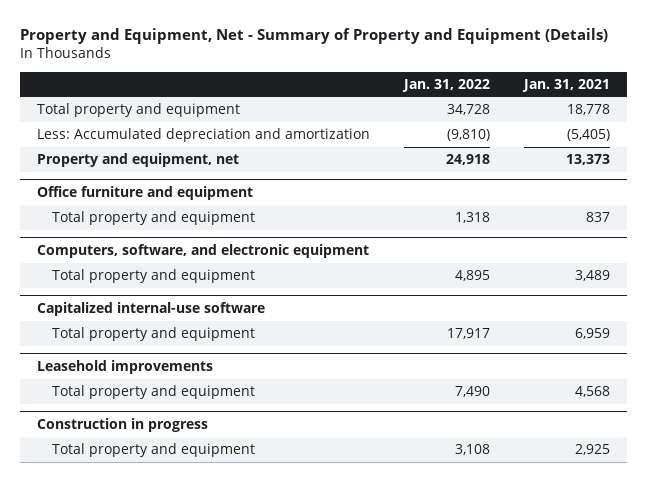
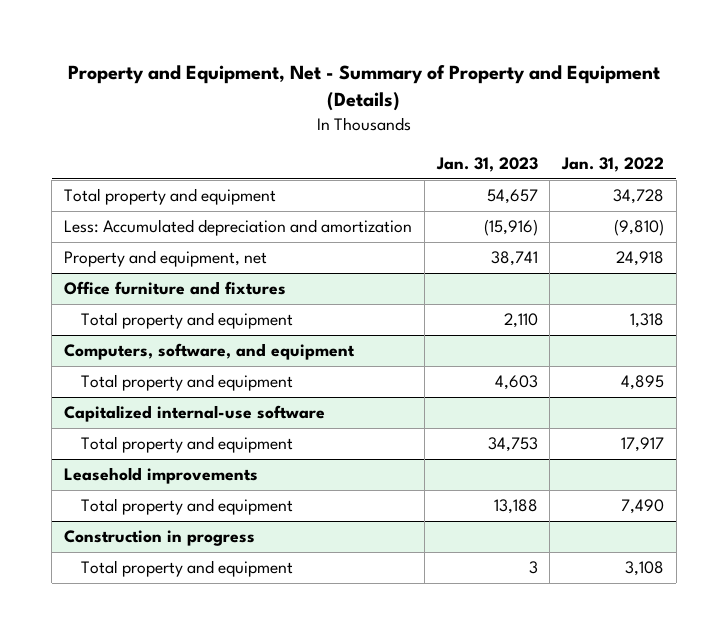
[521,78,610,92] Jan. 31, 2021 -> none
none -> [435,156,538,172] Jan. 31, 2023
[36,185,253,200] Office furniture and equipment -> [64,281,287,296] Office furniture and fixtures
[36,243,369,258] Computers, software, and electronic equipment -> [64,343,356,361] Computers, software, and equipment

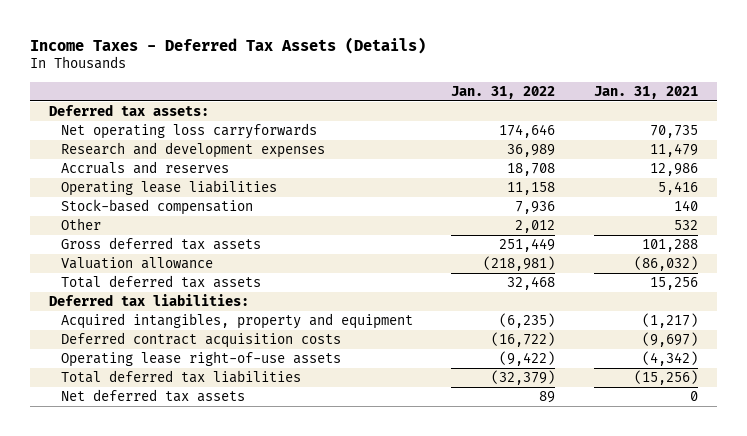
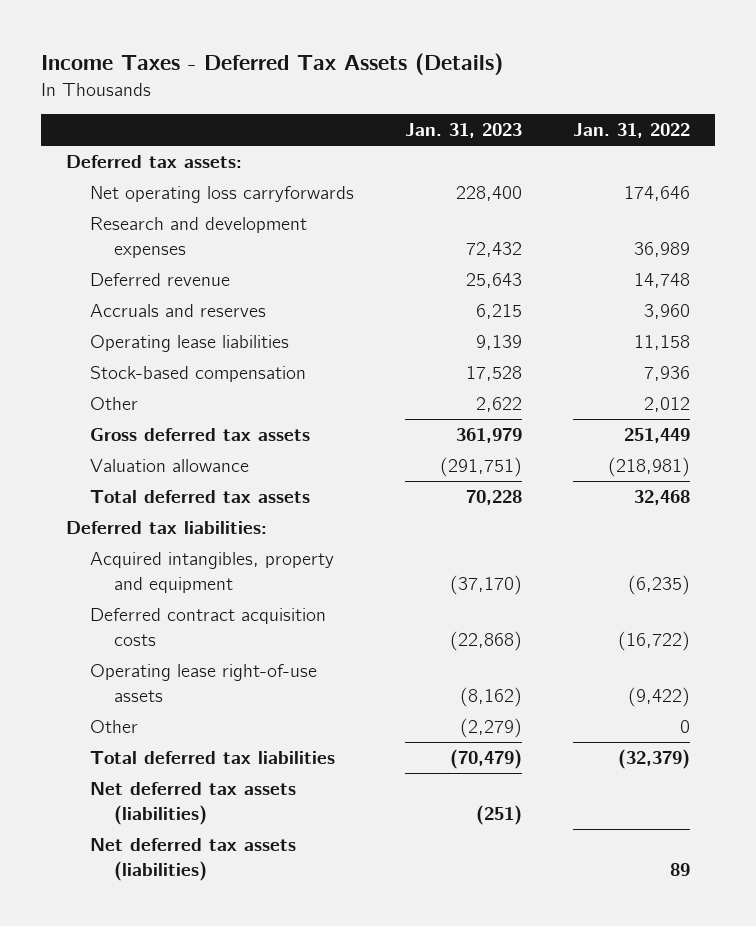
[594,85,699,99] Jan. 31, 2021 -> none
none -> [404,123,522,139] Jan. 31, 2023
none -> [89,273,230,287] Deferred revenue
[507,163,556,177] 18,708 -> [643,304,690,320] 3,960
none -> [89,720,138,734] Other
none -> [89,782,296,825] Net deferred tax assets (liabilities)
[60,389,245,403] Net deferred tax assets -> [89,838,296,881] Net deferred tax assets (liabilities)

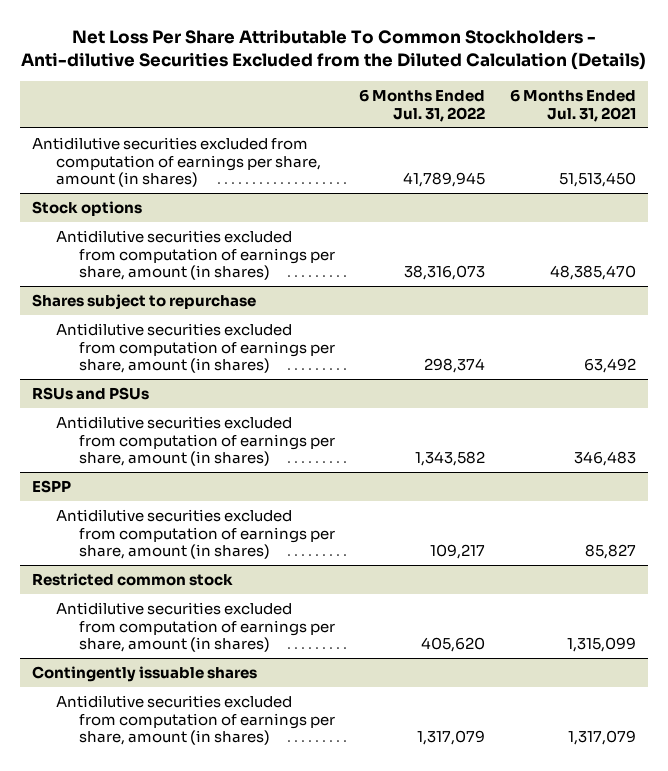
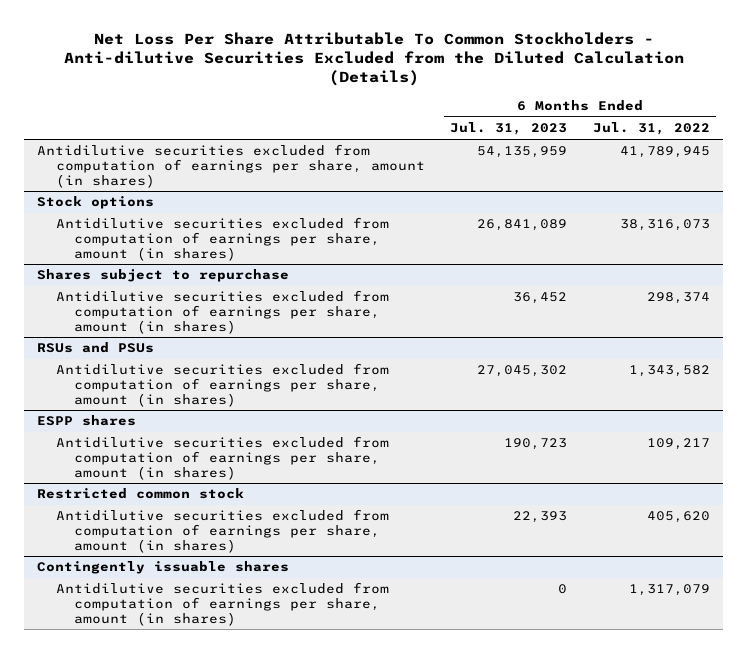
[509,89,636,122] 6 Months Ended Jul. 31, 2021 -> none
none -> [450,122,568,136] Jul. 31, 2023
[31,479,71,493] ESPP -> [37,415,137,427] ESPP shares

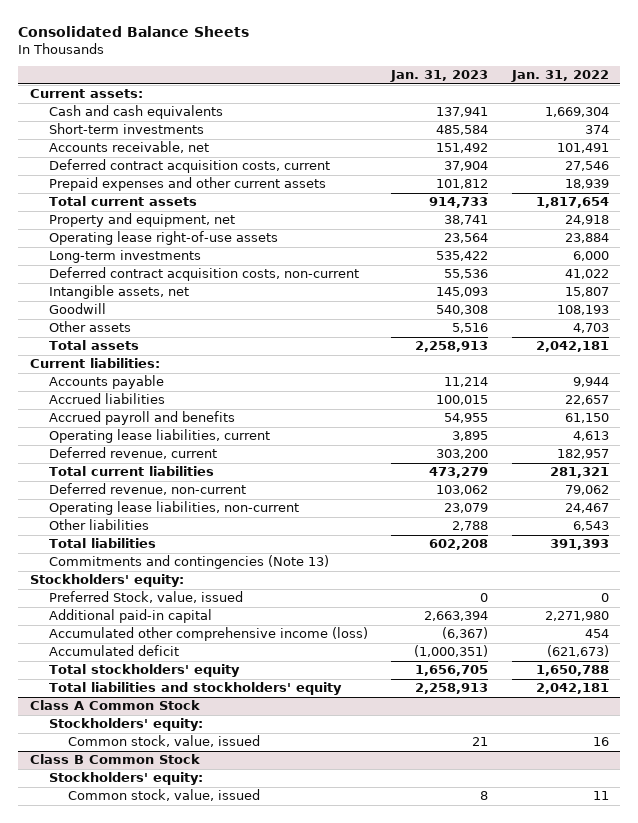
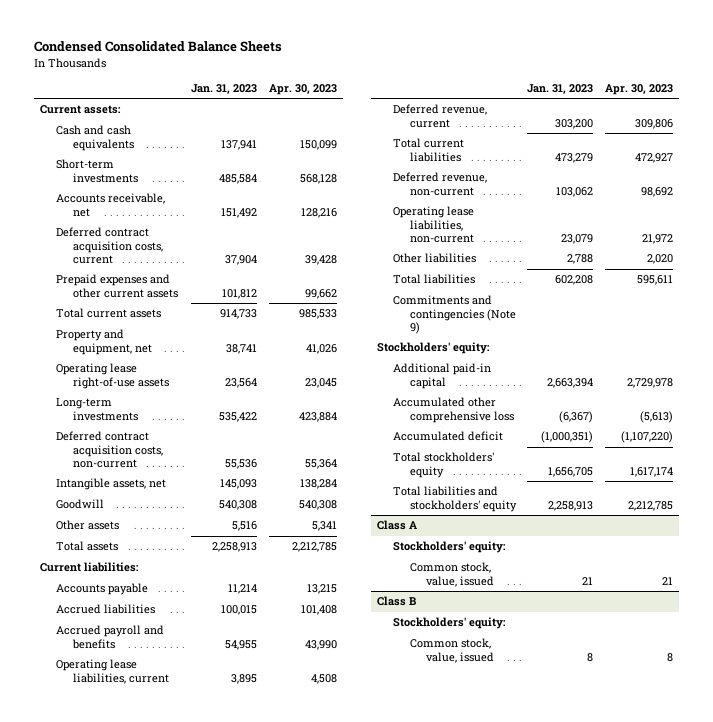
[18,26,250,38] Consolidated Balance Sheets -> [34,41,283,53] Condensed Consolidated Balance Sheets
[510,70,609,83] Jan. 31, 2022 -> none
none -> [268,84,337,96] Apr. 30, 2023
[48,555,329,570] Commitments and contingencies (Note 13) -> [393,295,516,335] Commitments and contingencies (Note 9)
[48,591,243,604] Preferred Stock, value, issued -> none
[48,627,368,642] Accumulated other comprehensive income (loss) -> [393,397,514,423] Accumulated other comprehensive loss
[29,700,200,711] Class A Common Stock -> [376,520,417,531] Class A
[29,754,200,765] Class B Common Stock -> [376,596,416,607] Class B

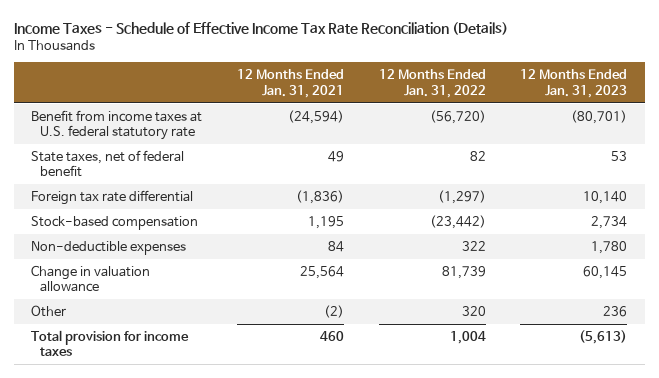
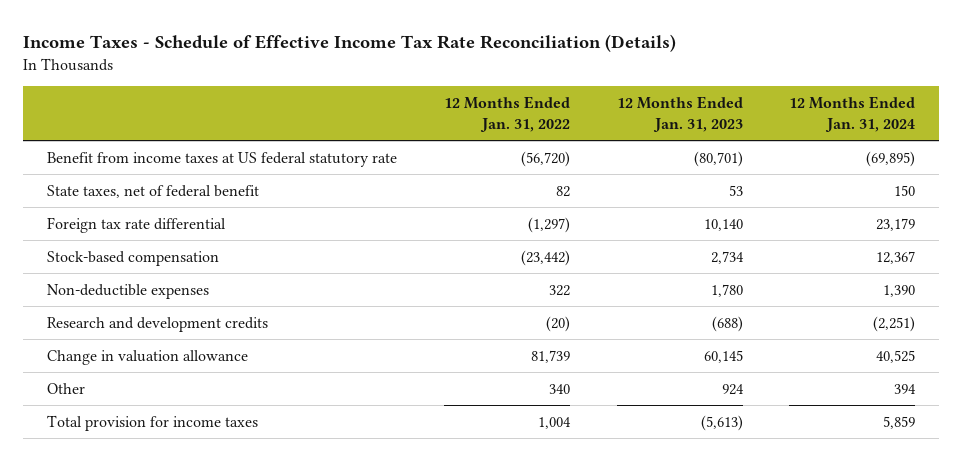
[237,69,345,98] 12 Months Ended Jan. 31, 2021 -> none
none -> [789,96,916,133] 12 Months Ended Jan. 31, 2024
[31,109,203,141] Benefit from income taxes at U.S. federal statutory rate -> [46,151,397,167] Benefit from income taxes at US federal statutory rate
none -> [46,316,268,332] Research and development credits
[461,305,486,316] 320 -> [548,383,570,394] 340
[603,305,628,317] 236 -> [721,383,744,395] 924

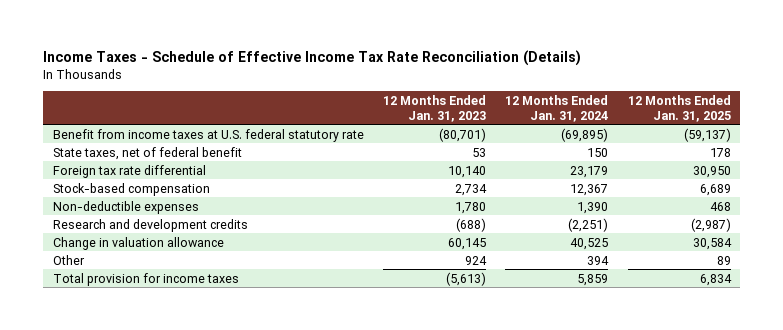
[443,96,570,133] 12 Months Ended Jan. 31, 2022 -> none
none -> [627,94,731,122] 12 Months Ended Jan. 31, 2025
[46,151,397,167] Benefit from income taxes at US federal statutory rate -> [52,128,364,142] Benefit from income taxes at U.S. federal statutory rate

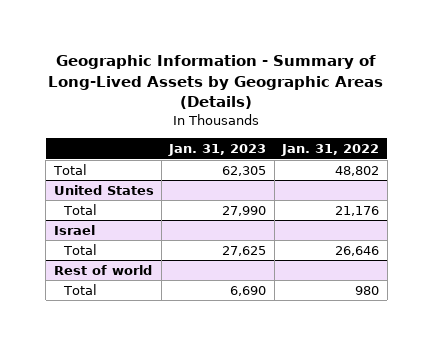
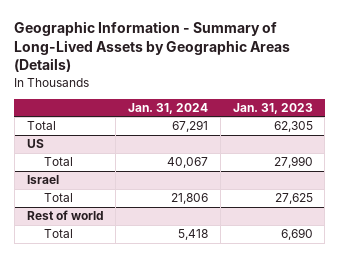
[281,144,380,157] Jan. 31, 2022 -> none
none -> [128,102,209,114] Jan. 31, 2024
[53,185,154,196] United States -> [26,139,44,149] US

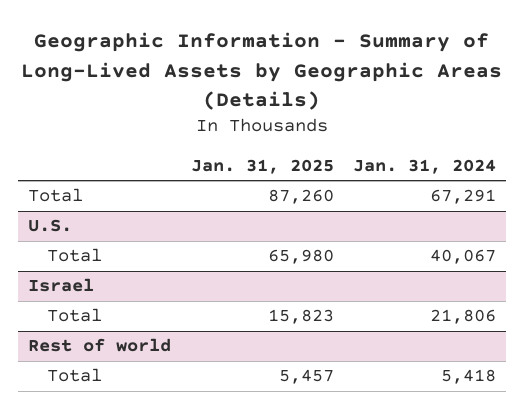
[232,102,313,114] Jan. 31, 2023 -> none
none -> [190,158,334,174] Jan. 31, 2025
[26,139,44,149] US -> [27,219,72,233] U.S.

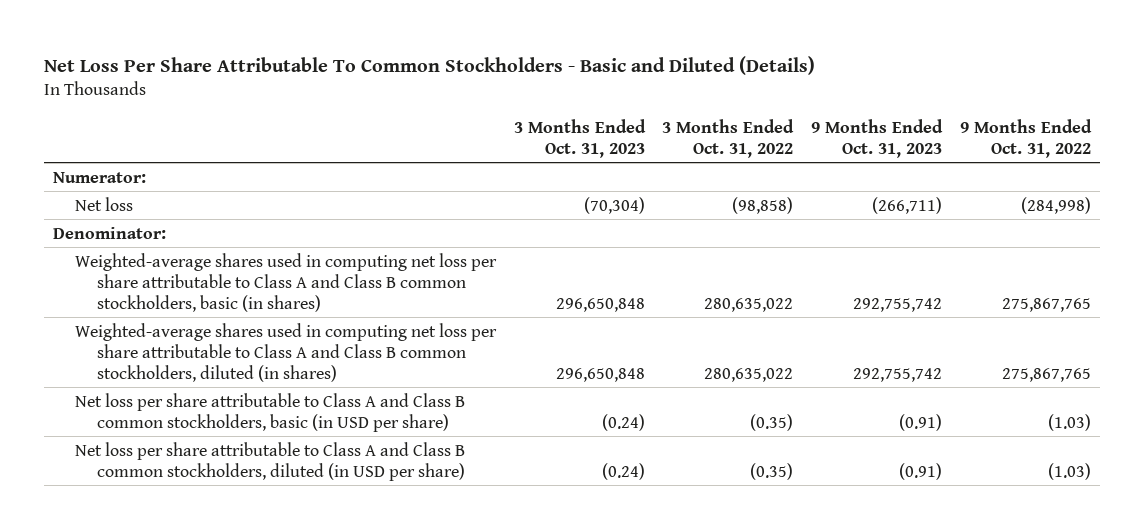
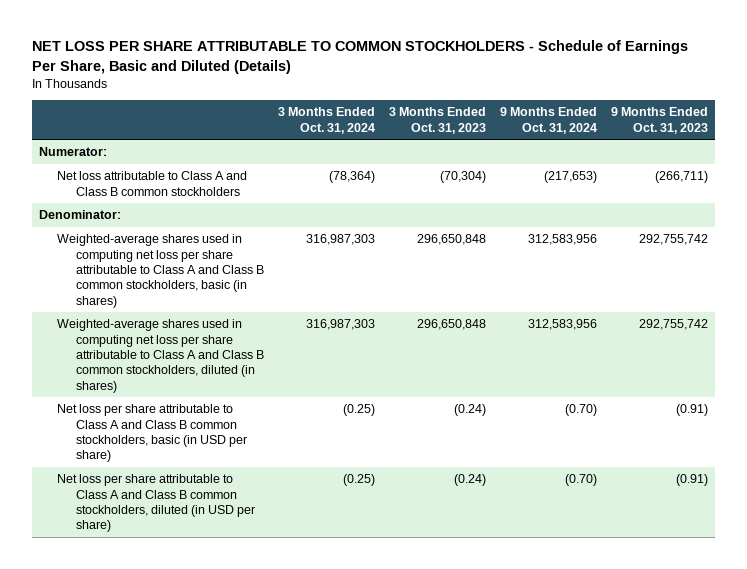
[44,55,816,75] Net Loss Per Share Attributable To Common Stockholders - Basic and Diluted (Details) -> [31,40,688,74] NET LOSS PER SHARE ATTRIBUTABLE TO COMMON STOCKHOLDERS - Schedule of Earnings Per Share, Basic and Diluted (Details)
[662,118,795,158] 3 Months Ended Oct. 31, 2022 -> none
[959,118,1092,158] 9 Months Ended Oct. 31, 2022 -> none
none -> [278,107,376,134] 3 Months Ended Oct. 31, 2024
none -> [500,107,598,134] 9 Months Ended Oct. 31, 2024
[74,196,133,211] Net loss -> [57,171,248,196] Net loss attributable to Class A and Class B common stockholders

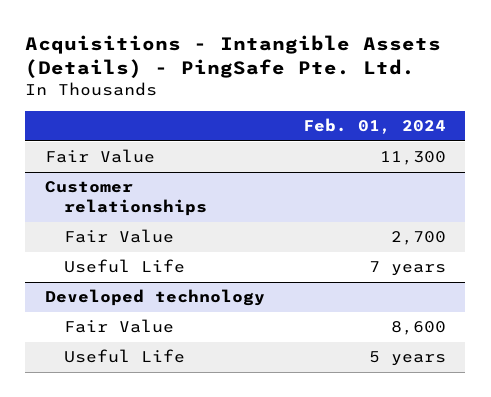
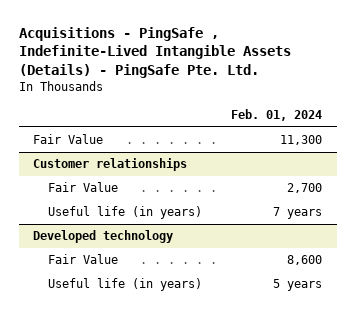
[25,34,442,78] Acquisitions - Intangible Assets (Details) - PingSafe Pte. Ltd. -> [18,26,291,78] Acquisitions - PingSafe , Indefinite-Lived Intangible Assets (Details) - PingSafe Pte. Ltd.
[63,259,185,274] Useful Life -> [48,206,203,220] Useful life (in years)
[63,349,185,364] Useful Life -> [48,278,203,292] Useful life (in years)

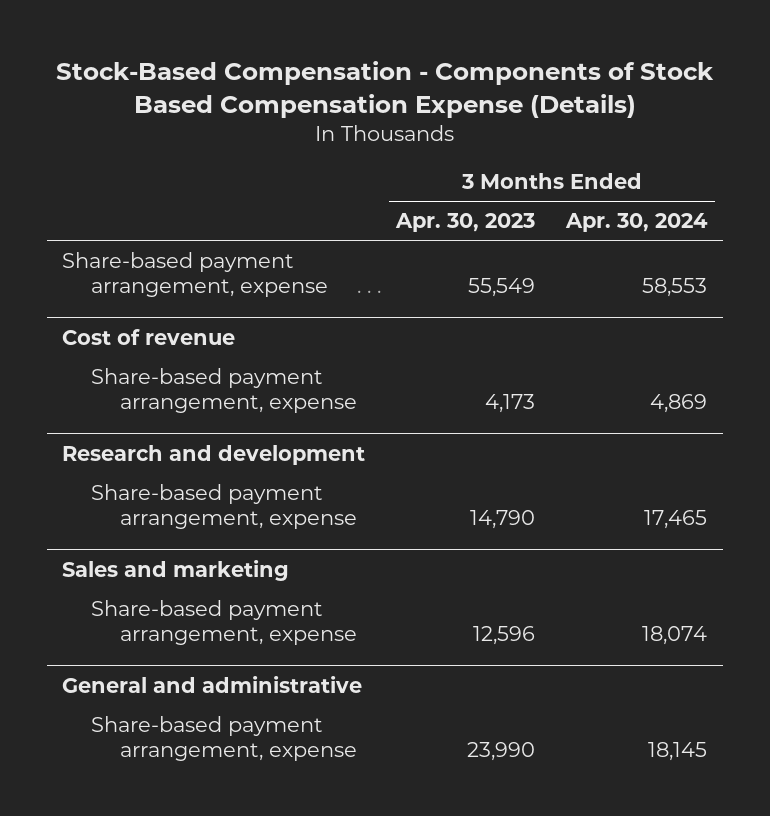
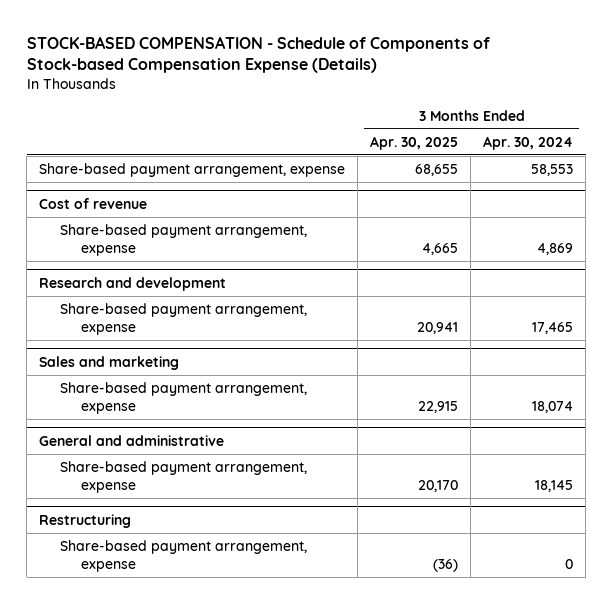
[55,60,714,118] Stock-Based Compensation - Components of Stock Based Compensation Expense (Details) -> [26,35,490,74] STOCK-BASED COMPENSATION - Schedule of Components of Stock-based Compensation Expense (Details)
[395,213,536,233] Apr. 30, 2023 -> none
none -> [370,135,459,150] Apr. 30, 2025
none -> [39,513,132,528] Restructuring
none -> [60,539,308,572] Share-based payment arrangement, expense

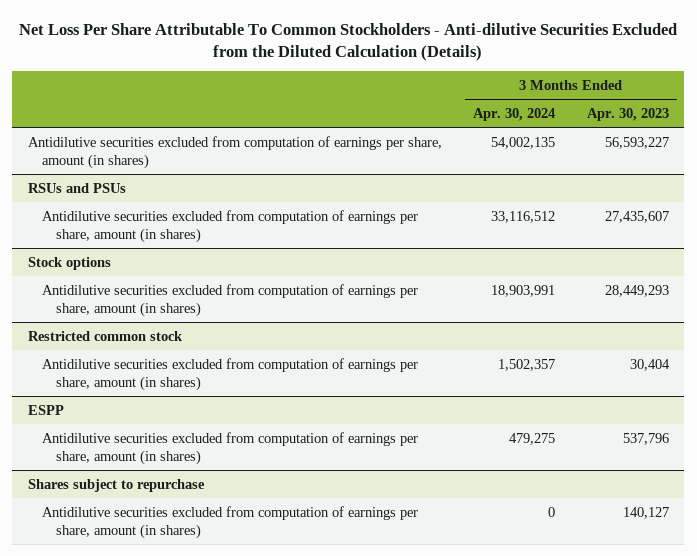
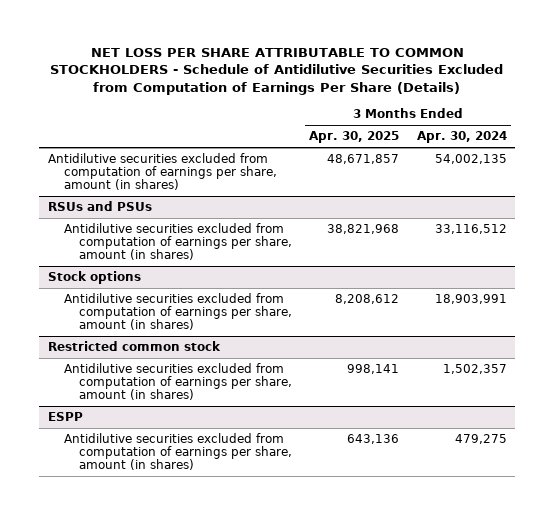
[19,22,678,62] Net Loss Per Share Attributable To Common Stockholders - Anti-dilutive Securities Excluded from the Diluted Calculation (Details) -> [50,47,504,95] NET LOSS PER SHARE ATTRIBUTABLE TO COMMON STOCKHOLDERS - Schedule of Antidilutive Securities Excluded from Computation of Earnings Per Share (Details)
[586,107,669,121] Apr. 30, 2023 -> none
none -> [309,131,400,144] Apr. 30, 2025
[27,478,205,492] Shares subject to repurchase -> none
[41,505,418,540] Antidilutive securities excluded from computation of earnings per share, amount (in shares) -> none

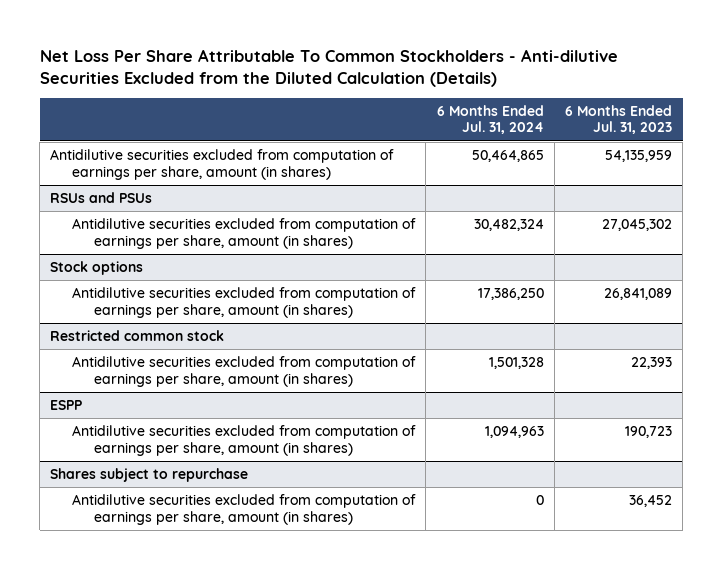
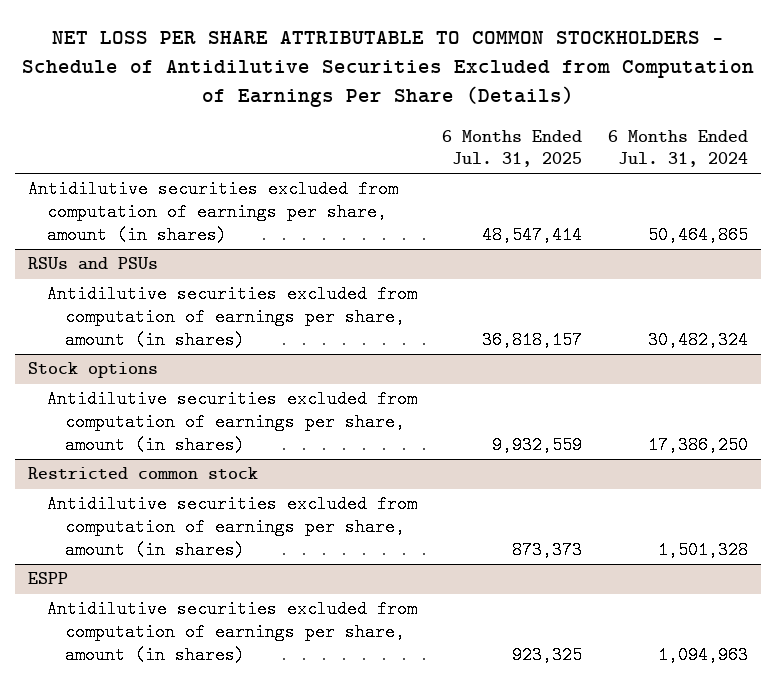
[39,48,618,87] Net Loss Per Share Attributable To Common Stockholders - Anti-dilutive Securities Excluded from the Diluted Calculation (Details) -> [21,31,754,108] NET LOSS PER SHARE ATTRIBUTABLE TO COMMON STOCKHOLDERS - Schedule of Antidilutive Securities Excluded from Computation of Earnings Per Share (Details)
[564,104,672,135] 6 Months Ended Jul. 31, 2023 -> none
none -> [442,129,583,168] 6 Months Ended Jul. 31, 2025
[50,468,249,483] Shares subject to repurchase -> none
[72,494,417,525] Antidilutive securities excluded from computation of earnings per share, amount (in shares) -> none

